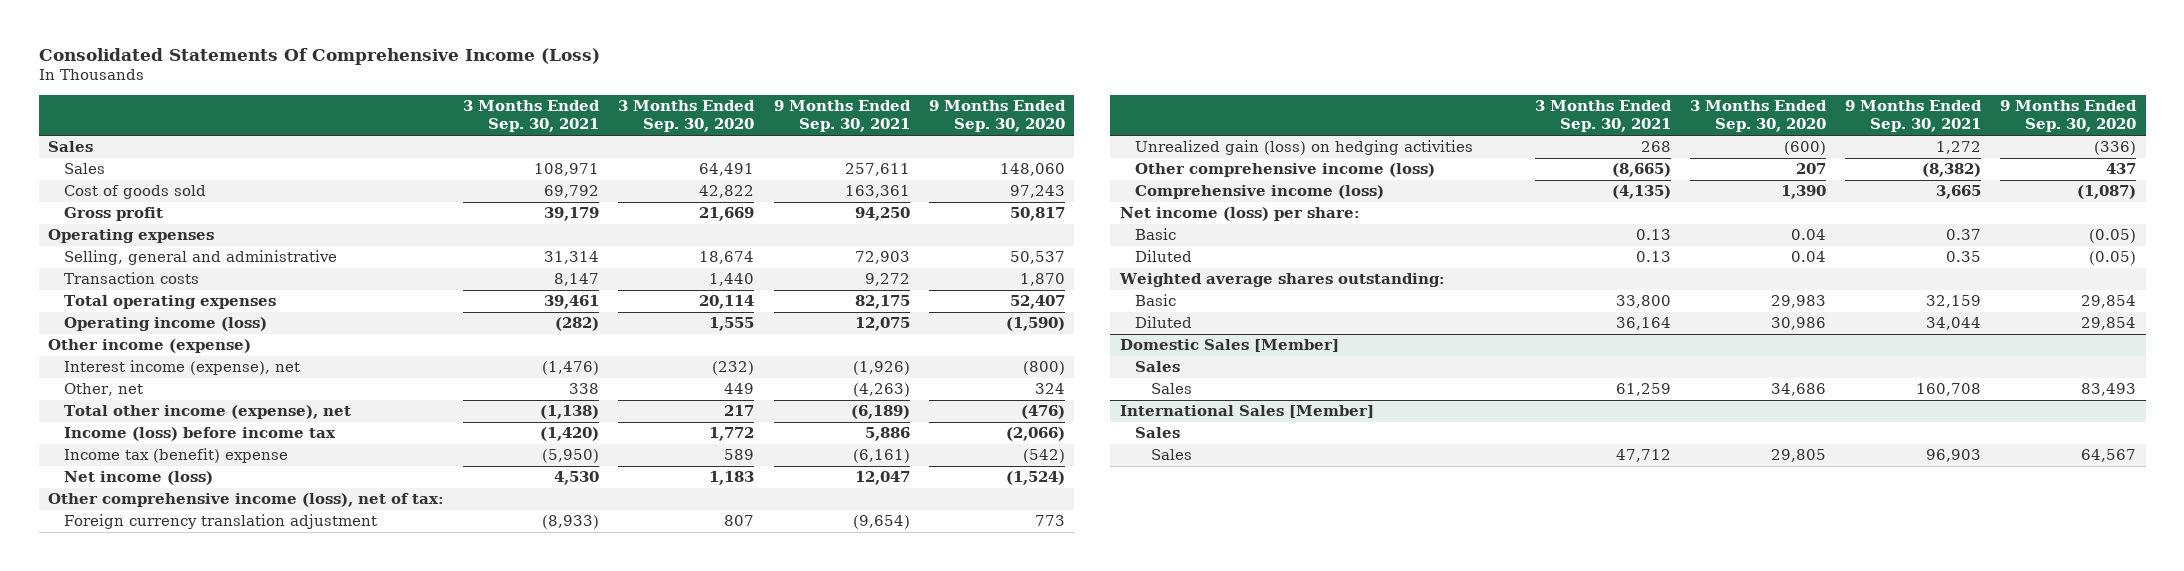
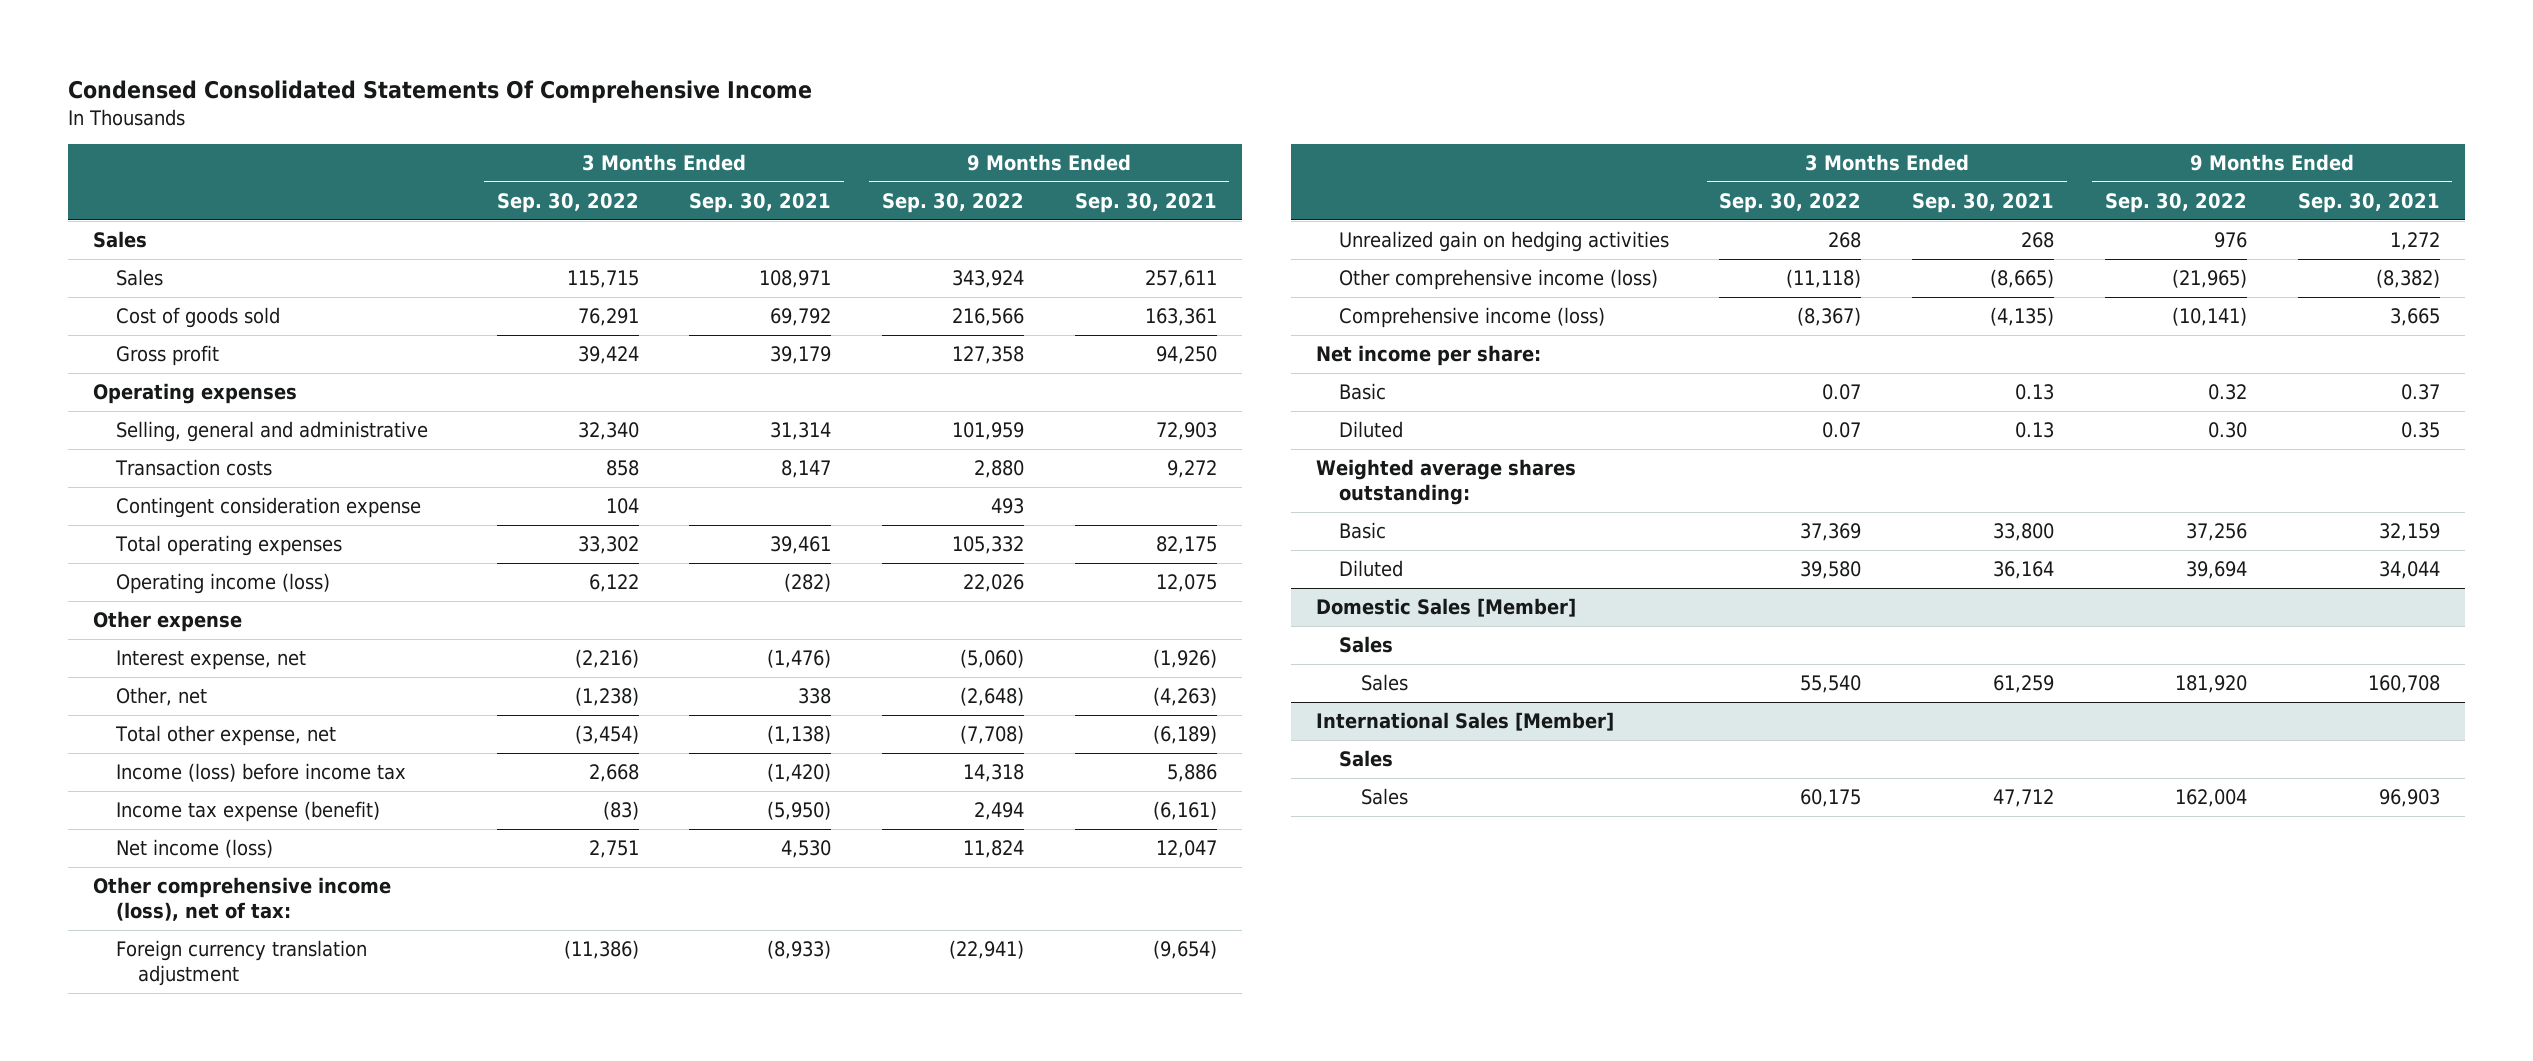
[38,47,600,65] Consolidated Statements Of Comprehensive Income (Loss) -> [68,80,813,104] Condensed Consolidated Statements Of Comprehensive Income
[618,99,756,133] 3 Months Ended Sep. 30, 2020 -> none
[928,99,1066,133] 9 Months Ended Sep. 30, 2020 -> none
none -> [496,192,639,213] Sep. 30, 2022
none -> [882,192,1025,213] Sep. 30, 2022
none -> [115,497,421,519] Contingent consideration expense
[48,339,252,354] Other income (expense) -> [93,611,243,633] Other expense
[64,360,301,376] Interest income (expense), net -> [115,650,306,671] Interest expense, net
[64,405,352,420] Total other income (expense), net -> [114,725,336,747] Total other expense, net
[64,448,289,464] Income tax (benefit) expense -> [115,801,380,823] Income tax expense (benefit)
[1135,140,1474,156] Unrealized gain (loss) on hedging activities -> [1338,231,1669,253] Unrealized gain on hedging activities
[1119,207,1360,222] Net income (loss) per share: -> [1316,345,1542,367] Net income per share:

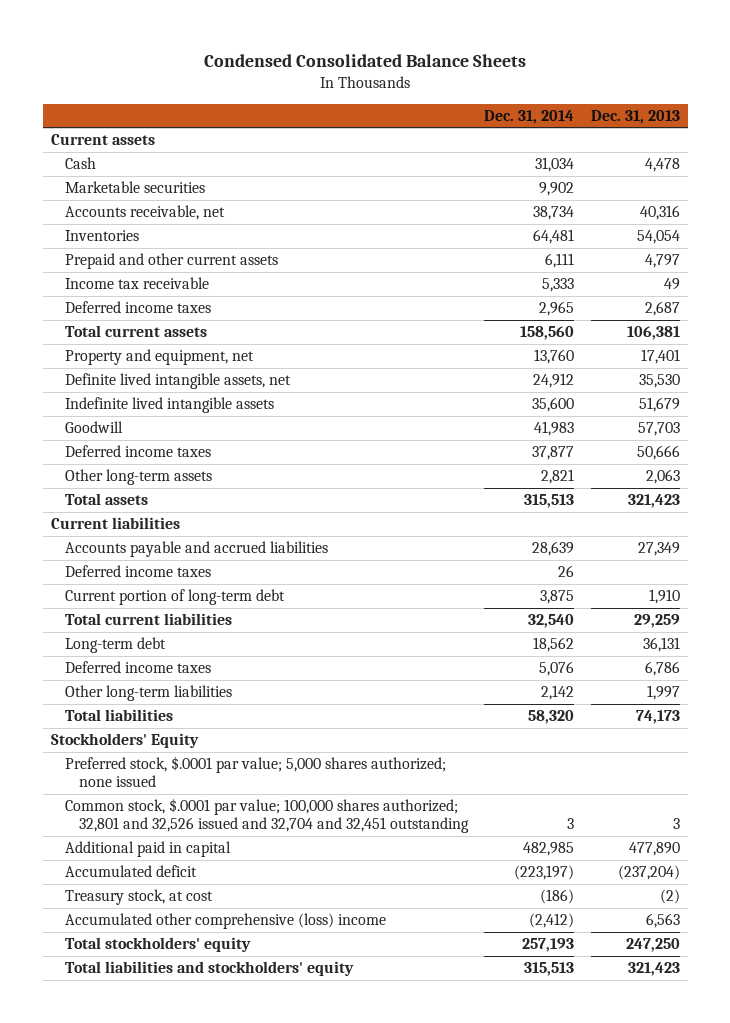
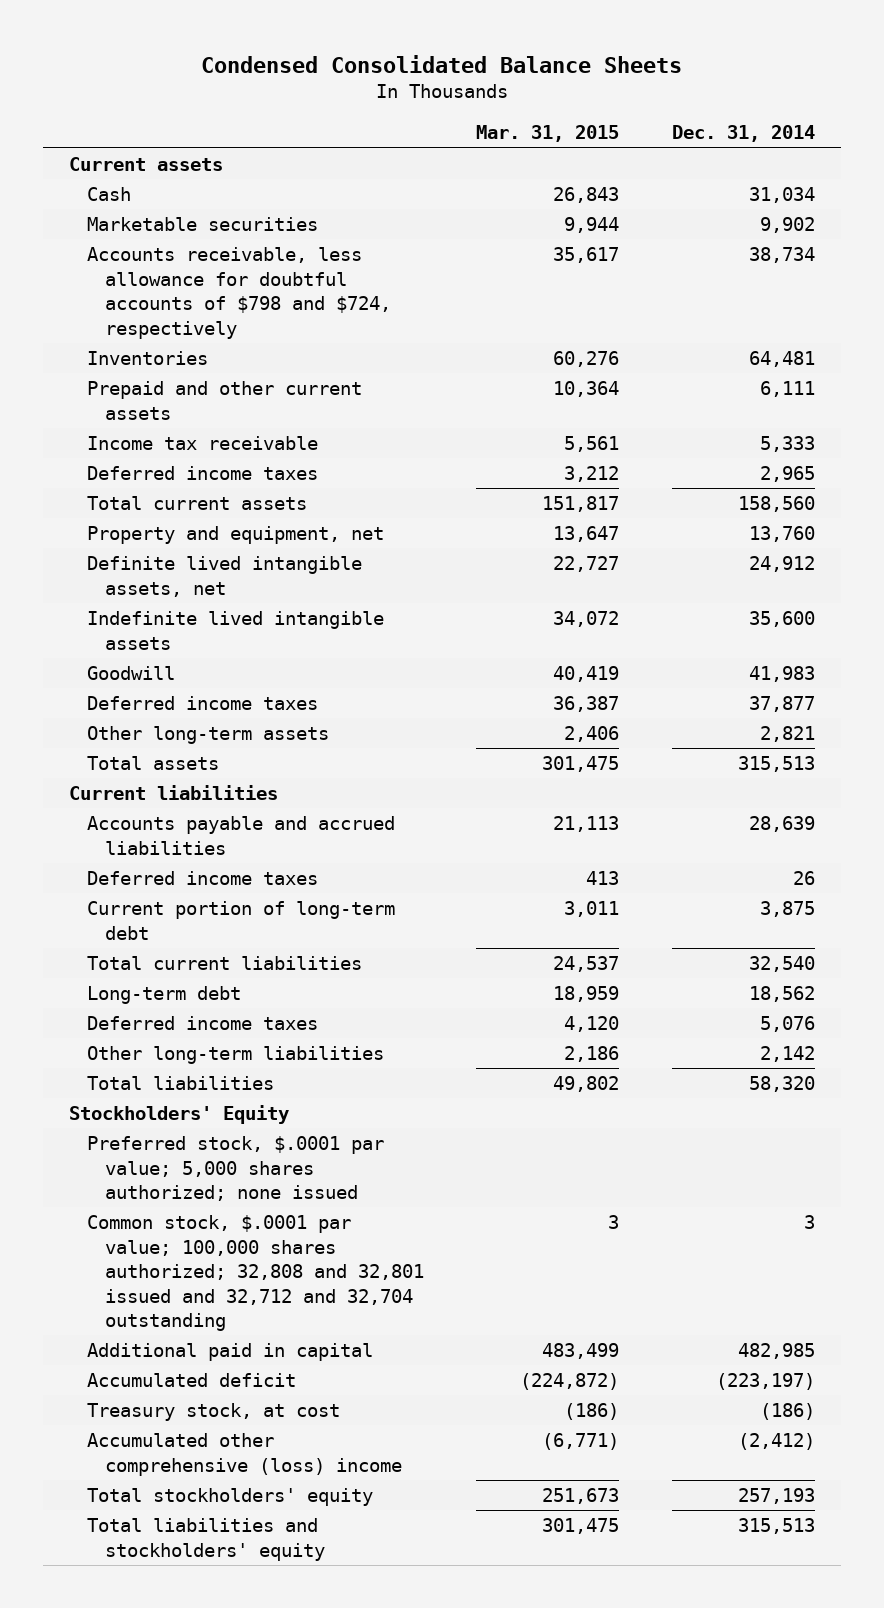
[590,109,680,124] Dec. 31, 2013 -> none
none -> [476,125,620,143] Mar. 31, 2015
[64,205,225,221] Accounts receivable, net -> [87,247,391,339] Accounts receivable, less allowance for doubtful accounts of $798 and $724, respectively
[64,798,470,834] Common stock, $.0001 par value; 100,000 shares authorized; 32,801 and 32,526 issued and 32,704 and 32,451 outstanding -> [87,1215,424,1332] Common stock, $.0001 par value; 100,000 shares authorized; 32,808 and 32,801 issued and 32,712 and 32,704 outstanding

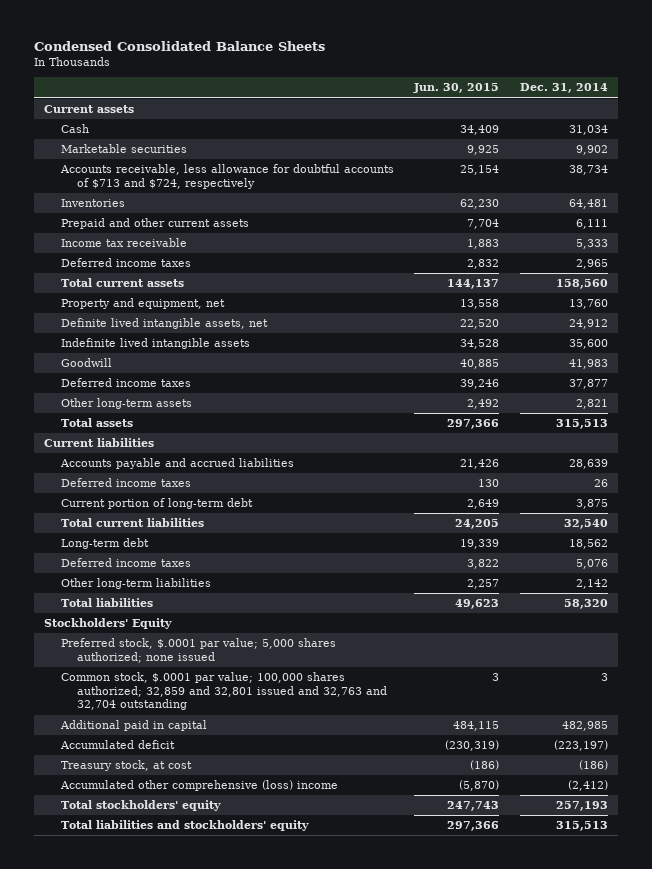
[476,125,620,143] Mar. 31, 2015 -> none
none -> [413,83,500,94] Jun. 30, 2015
[87,247,391,339] Accounts receivable, less allowance for doubtful accounts of $798 and $724, respectively -> [59,164,394,189] Accounts receivable, less allowance for doubtful accounts of $713 and $724, respectively
[87,1215,424,1332] Common stock, $.0001 par value; 100,000 shares authorized; 32,808 and 32,801 issued and 32,712 and 32,704 outstanding -> [60,672,388,711] Common stock, $.0001 par value; 100,000 shares authorized; 32,859 and 32,801 issued and 32,763 and 32,704 outstanding

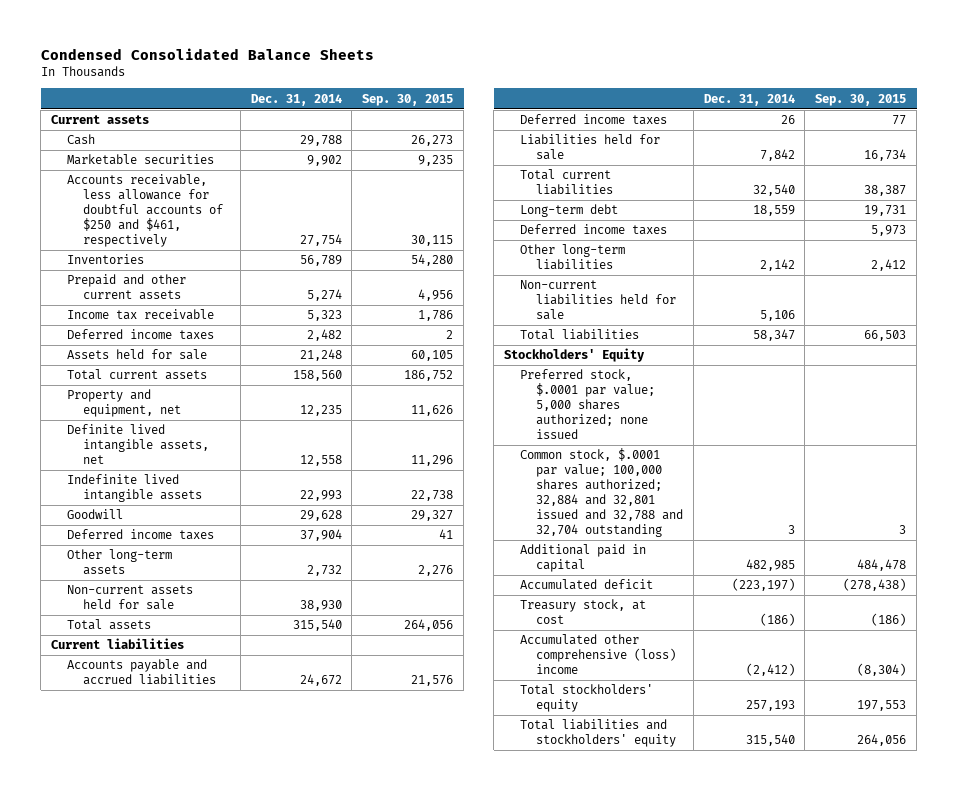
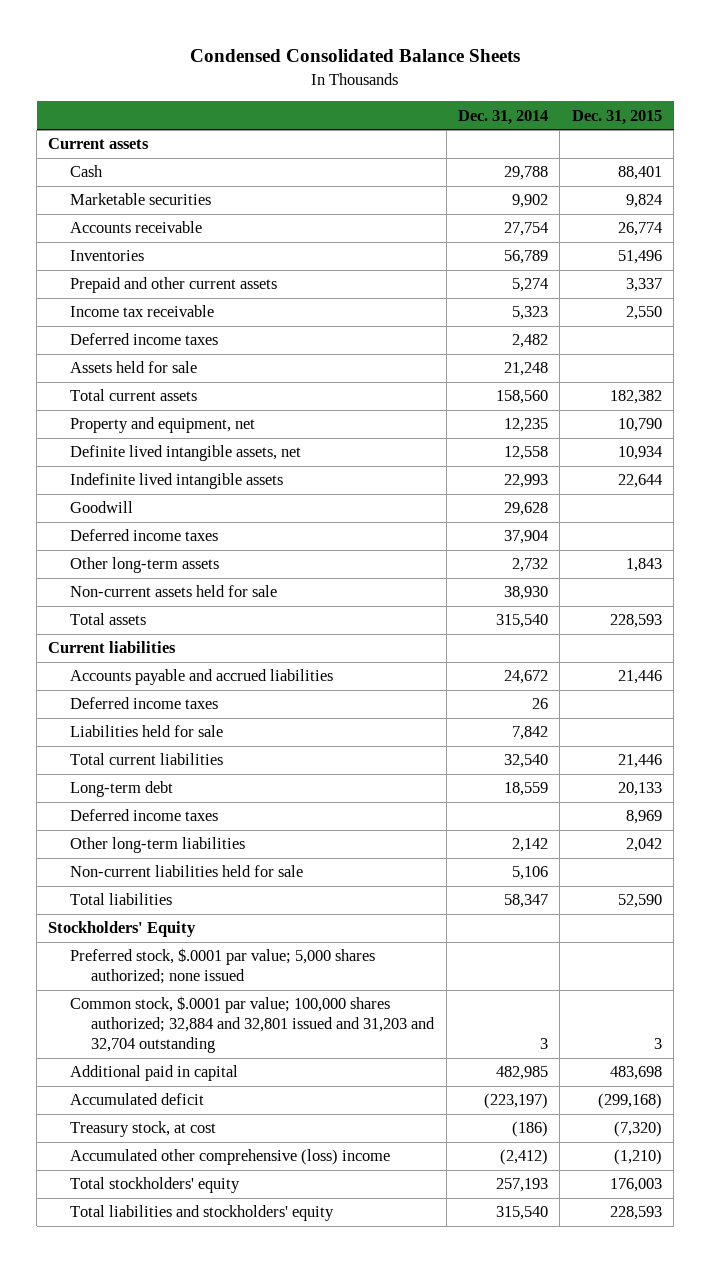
[362,93,454,106] Sep. 30, 2015 -> none
none -> [571,109,662,125] Dec. 31, 2015
[67,174,224,248] Accounts receivable, less allowance for doubtful accounts of $250 and $461, respectively -> [69,221,202,234] Accounts receivable
[520,448,684,538] Common stock, $.0001 par value; 100,000 shares authorized; 32,884 and 32,801 issued and 32,788 and 32,704 outstanding -> [69,996,436,1054] Common stock, $.0001 par value; 100,000 shares authorized; 32,884 and 32,801 issued and 31,203 and 32,704 outstanding

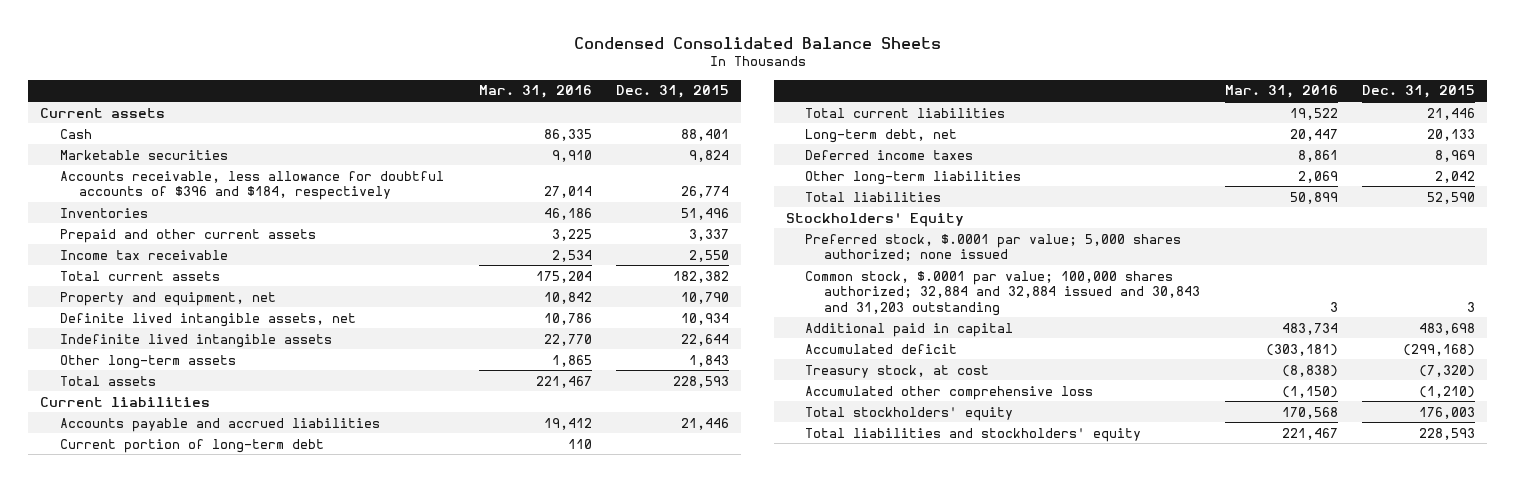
[458,109,549,125] Dec. 31, 2014 -> none
none -> [478,85,592,99] Mar. 31, 2016
[69,221,202,234] Accounts receivable -> [59,170,444,201] Accounts receivable, less allowance for doubtful accounts of $396 and $184, respectively
[69,333,218,346] Deferred income taxes -> none
[69,361,197,374] Assets held for sale -> none
[69,501,133,514] Goodwill -> none
[69,529,218,542] Deferred income taxes -> none
[69,585,277,598] Non-current assets held for sale -> none
[69,697,218,710] Deferred income taxes -> none
[69,725,223,738] Liabilities held for sale -> none
none -> [59,438,324,453] Current portion of long-term debt
[69,781,173,798] Long-term debt -> [805,128,958,143] Long-term debt, net
[69,865,303,878] Non-current liabilities held for sale -> none
[69,996,436,1054] Common stock, $.0001 par value; 100,000 shares authorized; 32,884 and 32,801 issued and 31,203 and 32,704 outstanding -> [805,270,1201,316] Common stock, $.0001 par value; 100,000 shares authorized; 32,884 and 32,884 issued and 30,843 and 31,203 outstanding
[69,1149,390,1166] Accumulated other comprehensive (loss) income -> [805,385,1094,400] Accumulated other comprehensive loss

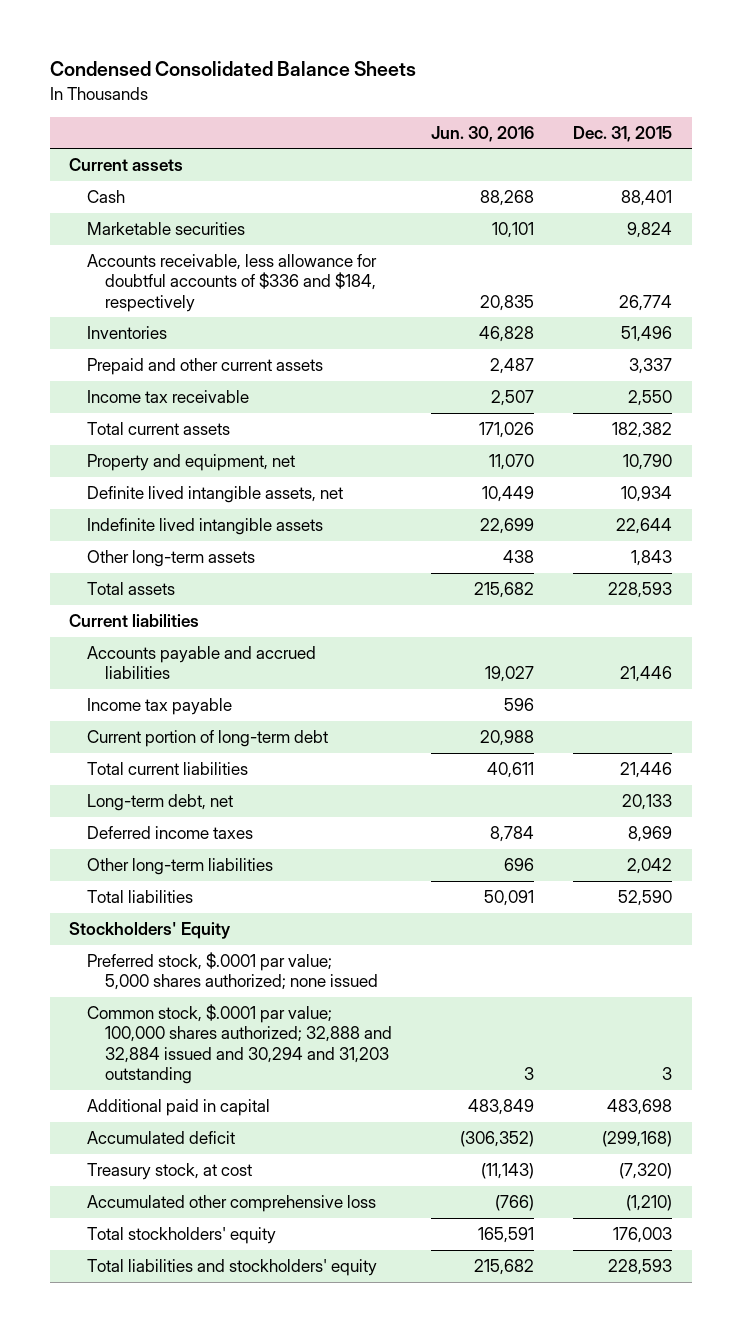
[478,85,592,99] Mar. 31, 2016 -> none
none -> [431,125,535,142] Jun. 30, 2016
[59,170,444,201] Accounts receivable, less allowance for doubtful accounts of $396 and $184, respectively -> [87,254,378,312] Accounts receivable, less allowance for doubtful accounts of $336 and $184, respectively
none -> [87,698,233,716] Income tax payable
[805,270,1201,316] Common stock, $.0001 par value; 100,000 shares authorized; 32,884 and 32,884 issued and 30,843 and 31,203 outstanding -> [87,1004,392,1085] Common stock, $.0001 par value; 100,000 shares authorized; 32,888 and 32,884 issued and 30,294 and 31,203 outstanding

